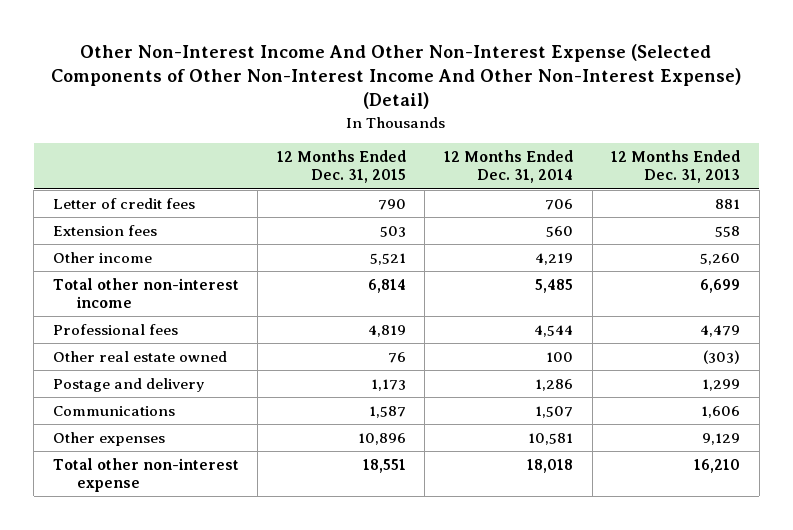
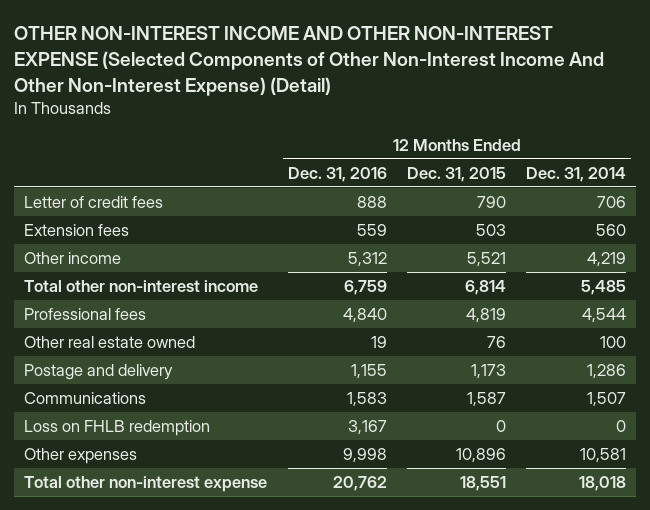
[51,43,742,110] Other Non-Interest Income And Other Non-Interest Expense (Selected Components of Other Non-Interest Income And Other Non-Interest Expense) (Detail) -> [14,26,605,96] OTHER NON-INTEREST INCOME AND OTHER NON-INTEREST EXPENSE (Selected Components of Other Non-Interest Income And Other Non-Interest Expense) (Detail)
[611,150,741,184] 12 Months Ended Dec. 31, 2013 -> none
none -> [287,166,387,182] Dec. 31, 2016
none -> [24,420,211,437] Loss on FHLB redemption

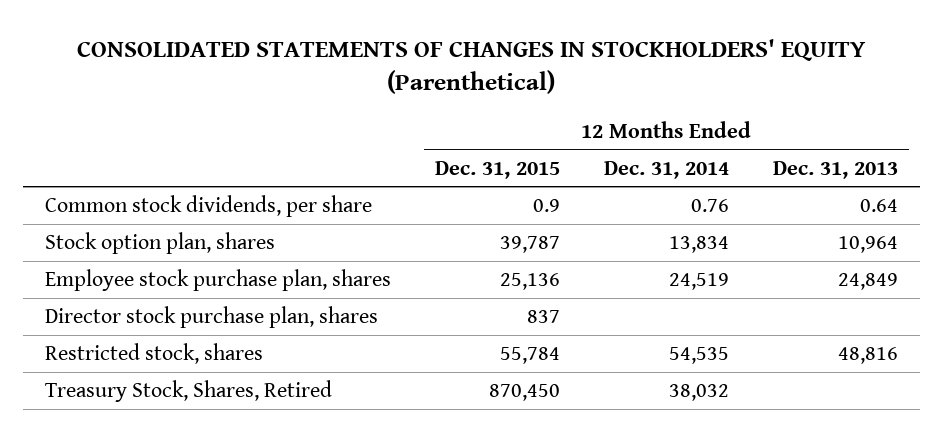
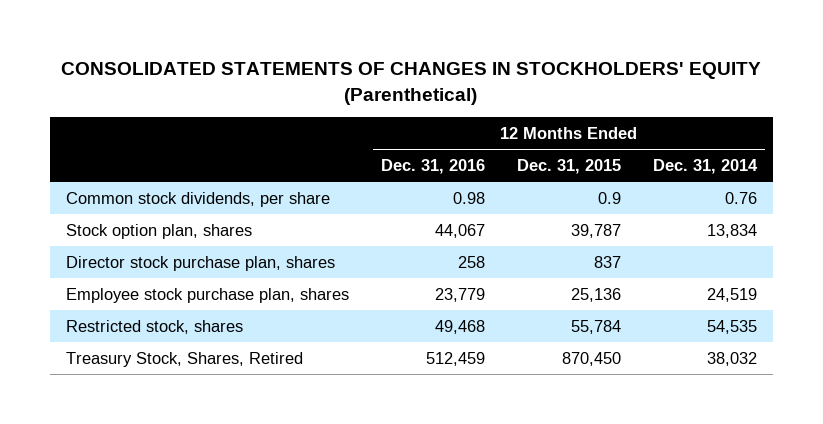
[772,160,898,179] Dec. 31, 2013 -> none
none -> [380,159,485,175] Dec. 31, 2016
[44,269,391,292] Employee stock purchase plan, shares -> [65,287,349,303] Employee stock purchase plan, shares

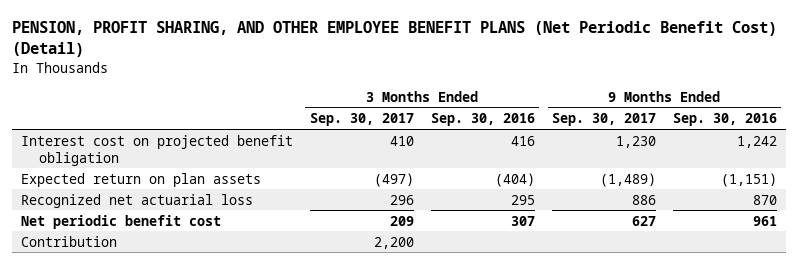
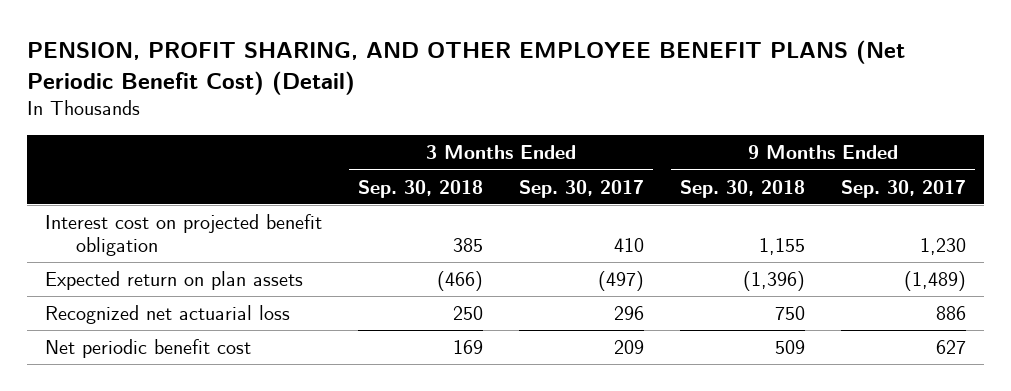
[430,113,535,127] Sep. 30, 2016 -> none
[673,113,778,127] Sep. 30, 2016 -> none
none -> [358,179,484,198] Sep. 30, 2018
none -> [679,179,805,198] Sep. 30, 2018
[20,235,117,247] Contribution -> none

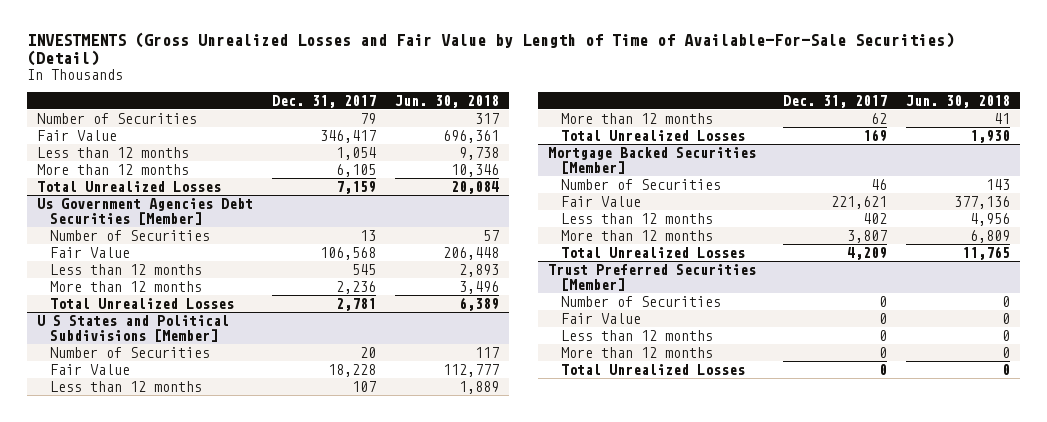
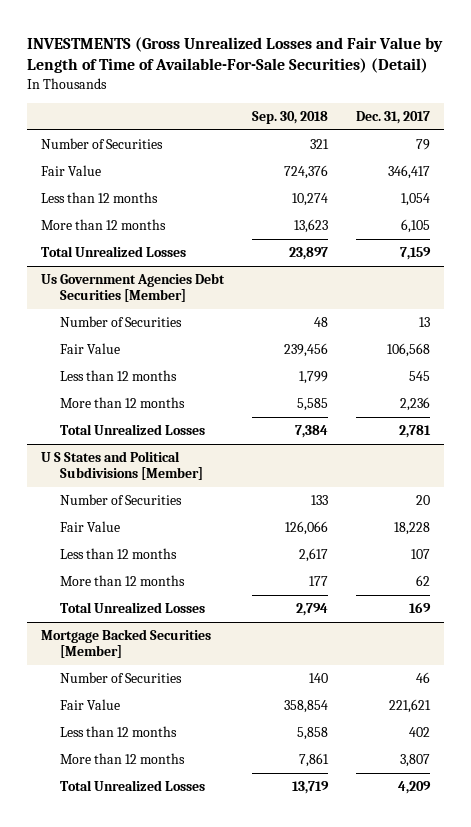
[395,94,500,108] Jun. 30, 2018 -> none
none -> [252,111,329,125] Sep. 30, 2018
[547,264,756,291] Trust Preferred Securities [Member] -> none
[560,296,721,308] Number of Securities -> none
[560,313,641,325] Fair Value -> none
[560,330,713,342] Less than 12 months -> none
[560,347,713,359] More than 12 months -> none
[560,364,745,376] Total Unrealized Losses -> none

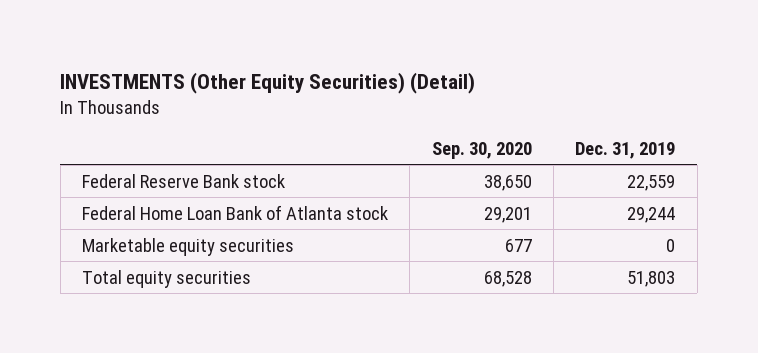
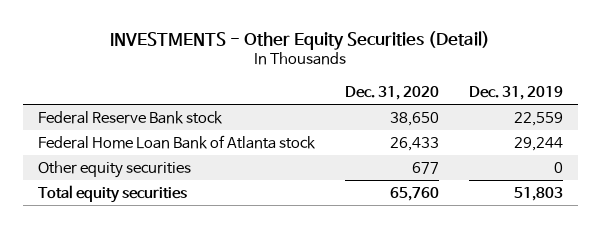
[60,71,476,94] INVESTMENTS (Other Equity Securities) (Detail) -> [110,30,491,50] INVESTMENTS - Other Equity Securities (Detail)
[431,141,532,159] Sep. 30, 2020 -> none
none -> [344,85,439,100] Dec. 31, 2020
[82,237,295,256] Marketable equity securities -> [37,160,191,178] Other equity securities

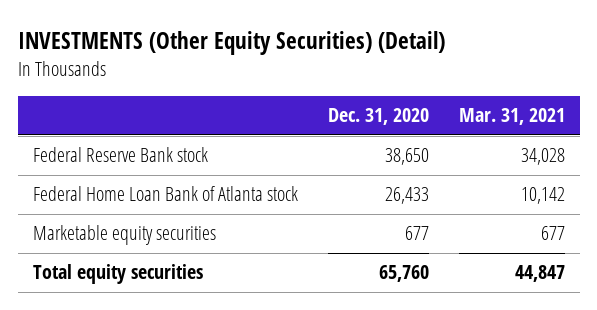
[110,30,491,50] INVESTMENTS - Other Equity Securities (Detail) -> [17,30,445,55] INVESTMENTS (Other Equity Securities) (Detail)
[469,85,564,100] Dec. 31, 2019 -> none
none -> [458,108,565,126] Mar. 31, 2021
[37,160,191,178] Other equity securities -> [32,225,216,246] Marketable equity securities

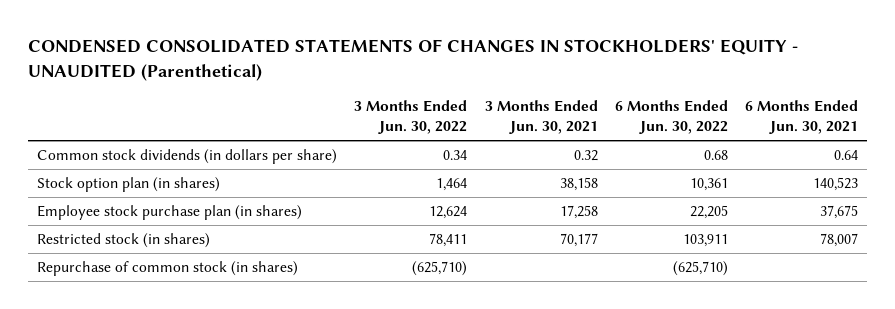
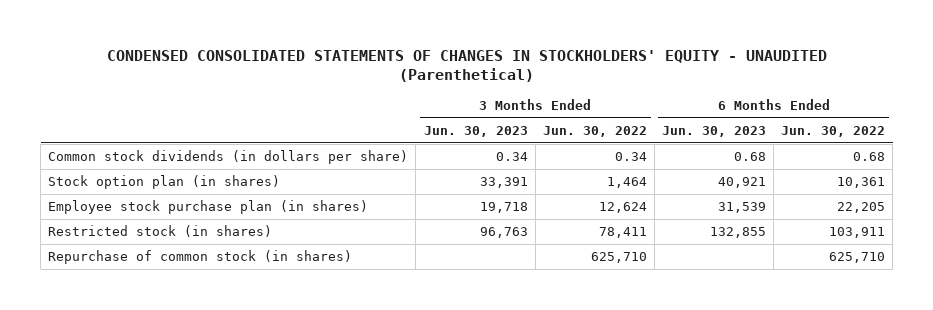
[484,100,598,135] 3 Months Ended Jun. 30, 2021 -> none
[745,100,859,135] 6 Months Ended Jun. 30, 2021 -> none
none -> [423,125,528,137] Jun. 30, 2023
none -> [661,125,766,137] Jun. 30, 2023
[412,261,468,277] (625,710) -> [590,252,647,264] 625,710
[672,261,728,277] (625,710) -> [829,252,886,264] 625,710

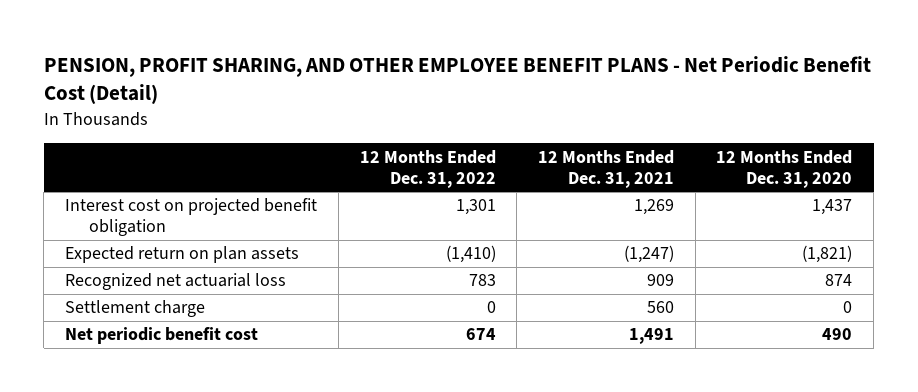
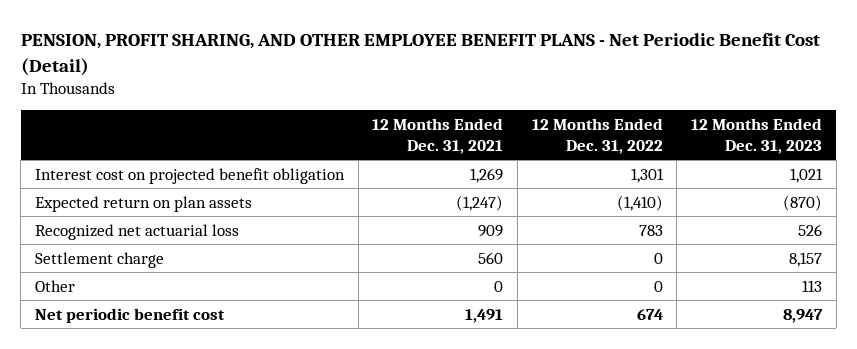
[716,149,853,188] 12 Months Ended Dec. 31, 2020 -> none
none -> [691,118,823,155] 12 Months Ended Dec. 31, 2023
none -> [34,279,75,292] Other

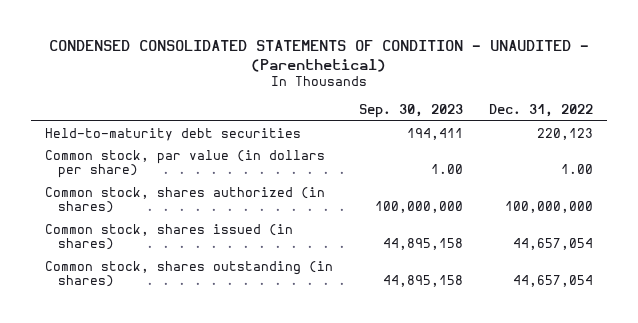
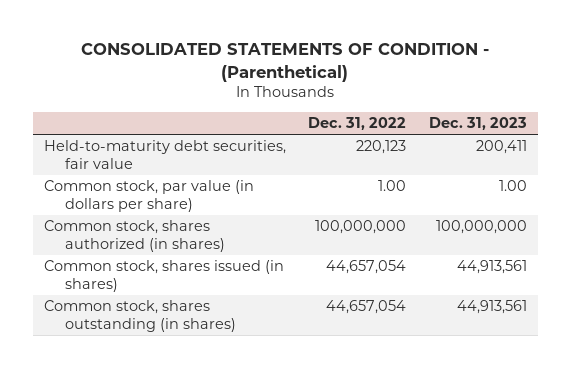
[49,39,590,72] CONDENSED CONSOLIDATED STATEMENTS OF CONDITION - UNAUDITED - (Parenthetical) -> [81,43,490,82] CONSOLIDATED STATEMENTS OF CONDITION - (Parenthetical)
[359,104,464,119] Sep. 30, 2023 -> none
none -> [429,117,528,131] Dec. 31, 2023
[44,127,301,141] Held-to-maturity debt securities -> [43,140,286,169] Held-to-maturity debt securities, fair value

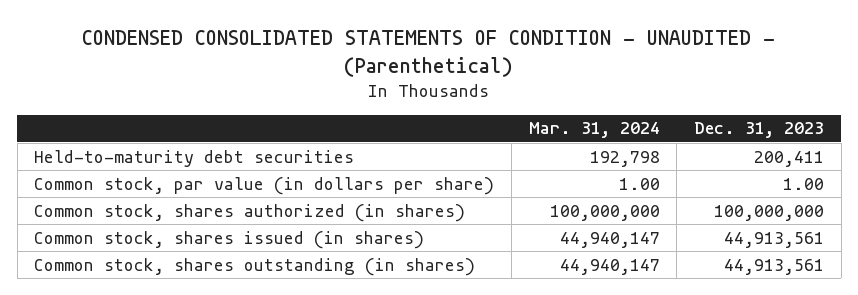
[81,43,490,82] CONSOLIDATED STATEMENTS OF CONDITION - (Parenthetical) -> [82,29,776,77] CONDENSED CONSOLIDATED STATEMENTS OF CONDITION - UNAUDITED - (Parenthetical)
[308,117,407,131] Dec. 31, 2022 -> none
none -> [528,122,660,139] Mar. 31, 2024
[43,140,286,169] Held-to-maturity debt securities, fair value -> [34,149,355,167] Held-to-maturity debt securities

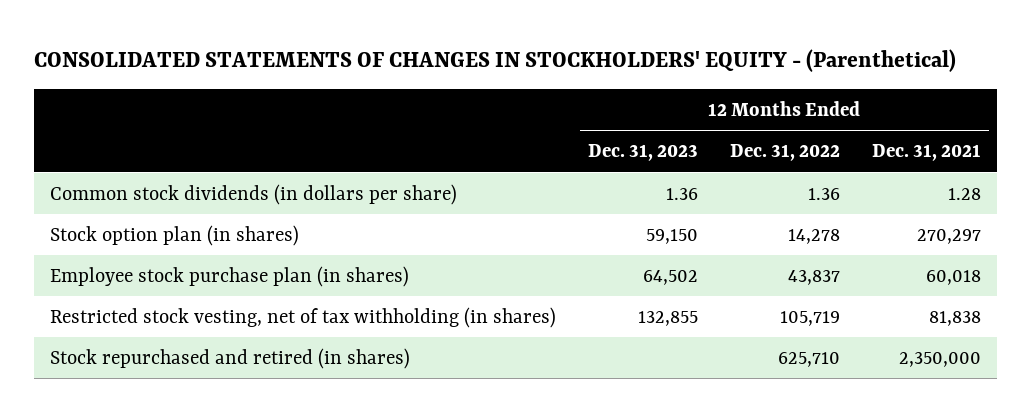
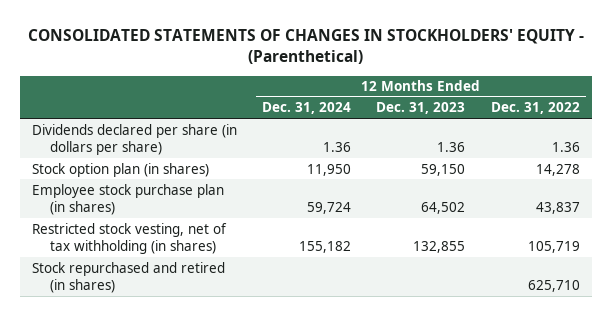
[871,144,981,162] Dec. 31, 2021 -> none
none -> [262,102,352,115] Dec. 31, 2024
[49,183,457,205] Common stock dividends (in dollars per share) -> [32,123,238,156] Dividends declared per share (in dollars per share)

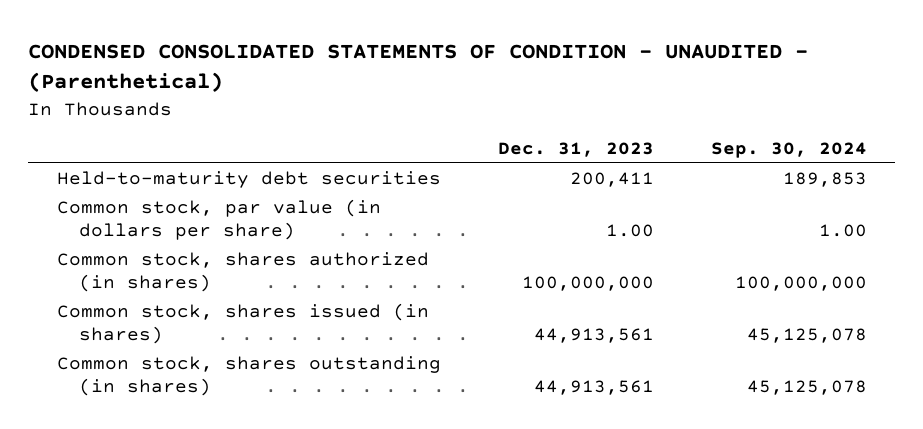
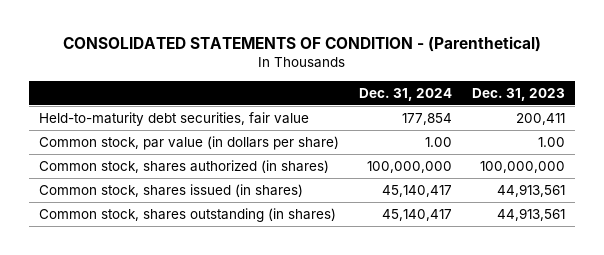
[28,44,809,93] CONDENSED CONSOLIDATED STATEMENTS OF CONDITION - UNAUDITED - (Parenthetical) -> [63,36,542,53] CONSOLIDATED STATEMENTS OF CONDITION - (Parenthetical)
[710,142,867,159] Sep. 30, 2024 -> none
none -> [359,87,453,101] Dec. 31, 2024
[56,171,441,189] Held-to-maturity debt securities -> [38,111,309,126] Held-to-maturity debt securities, fair value

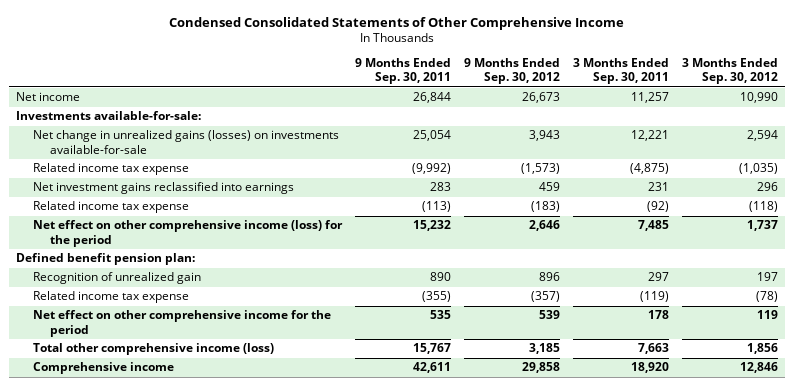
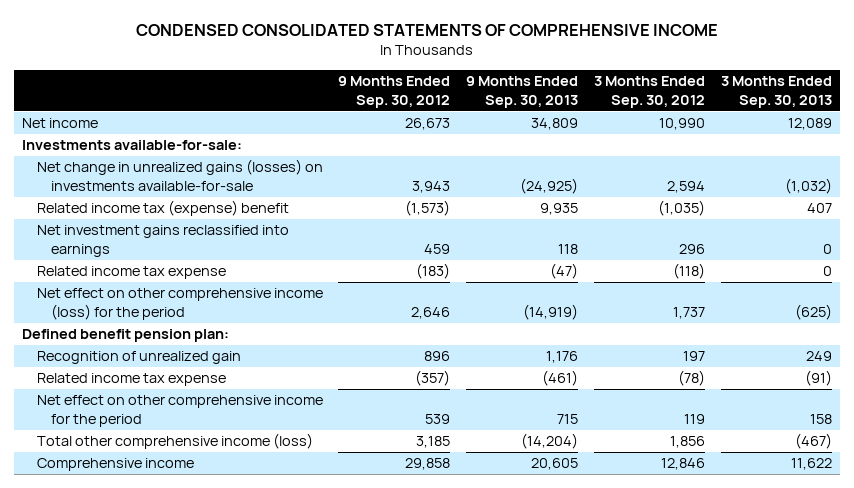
[169,16,625,30] Condensed Consolidated Statements of Other Comprehensive Income -> [136,24,719,37] CONDENSED CONSOLIDATED STATEMENTS OF COMPREHENSIVE INCOME
[355,57,452,85] 9 Months Ended Sep. 30, 2011 -> none
[573,57,670,85] 3 Months Ended Sep. 30, 2011 -> none
none -> [466,76,579,108] 9 Months Ended Sep. 30, 2013
none -> [721,76,833,108] 3 Months Ended Sep. 30, 2013
[32,163,189,176] Related income tax expense -> [36,200,289,217] Related income tax (expense) benefit

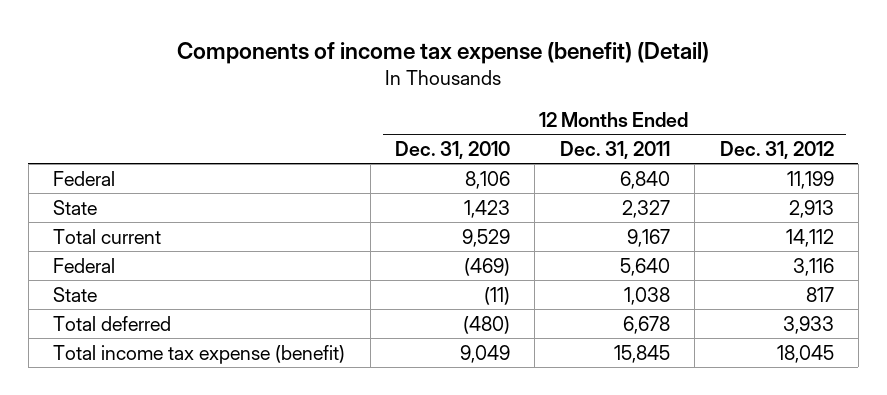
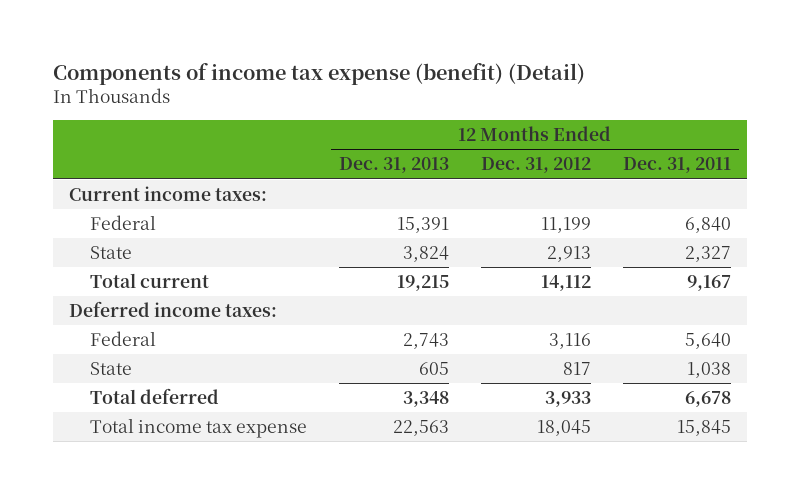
[395,140,511,159] Dec. 31, 2010 -> none
none -> [339,157,450,174] Dec. 31, 2013
none -> [68,185,267,201] Current income taxes:
none -> [68,300,277,317] Deferred income taxes:
[53,344,346,364] Total income tax expense (benefit) -> [89,417,307,438] Total income tax expense

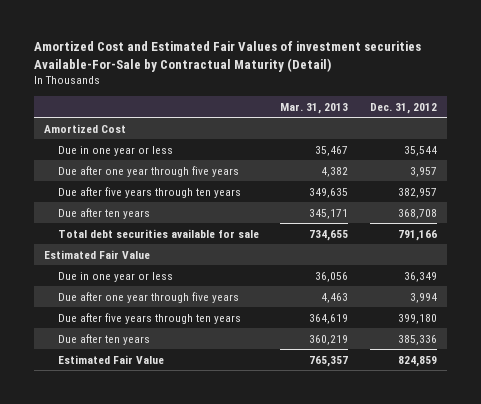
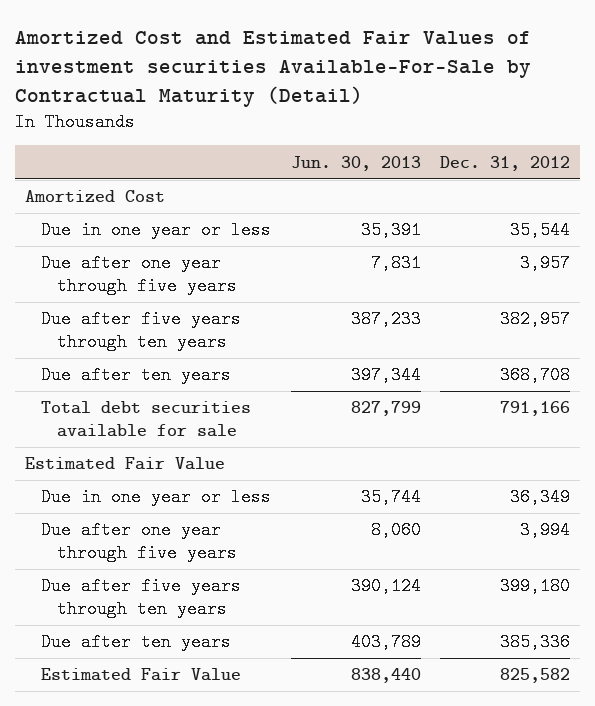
[280,102,349,114] Mar. 31, 2013 -> none
none -> [290,155,421,171] Jun. 30, 2013
[397,355,437,367] 824,859 -> [500,668,571,684] 825,582

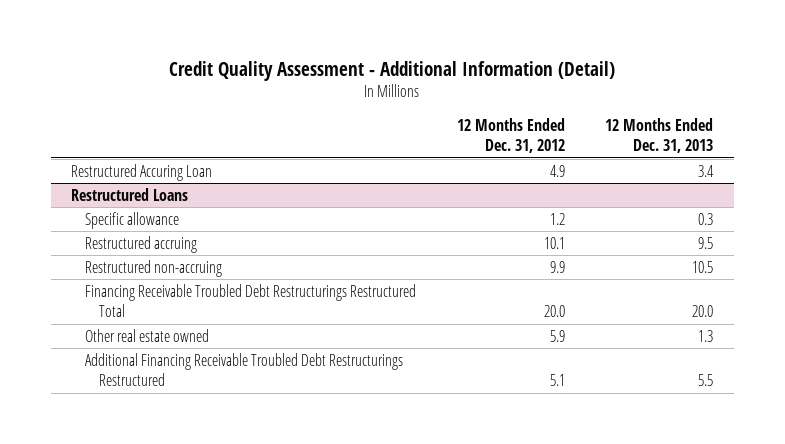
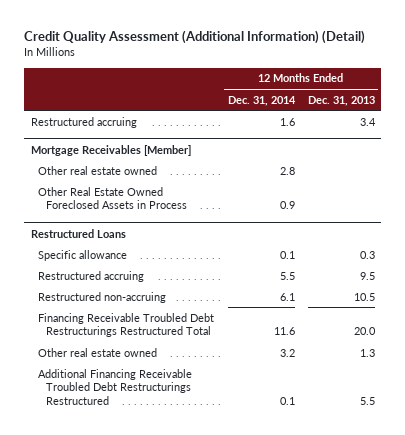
[169,60,616,81] Credit Quality Assessment - Additional Information (Detail) -> [23,30,365,45] Credit Quality Assessment (Additional Information) (Detail)
[456,117,565,154] 12 Months Ended Dec. 31, 2012 -> none
none -> [227,95,296,106] Dec. 31, 2014
[71,163,213,181] Restructured Accuring Loan -> none
none -> [30,116,137,128] Restructured accruing
none -> [30,144,191,156] Mortgage Receivables [Member]
none -> [38,165,158,175] Other real estate owned
none -> [38,186,188,210] Other Real Estate Owned Foreclosed Assets in Process

